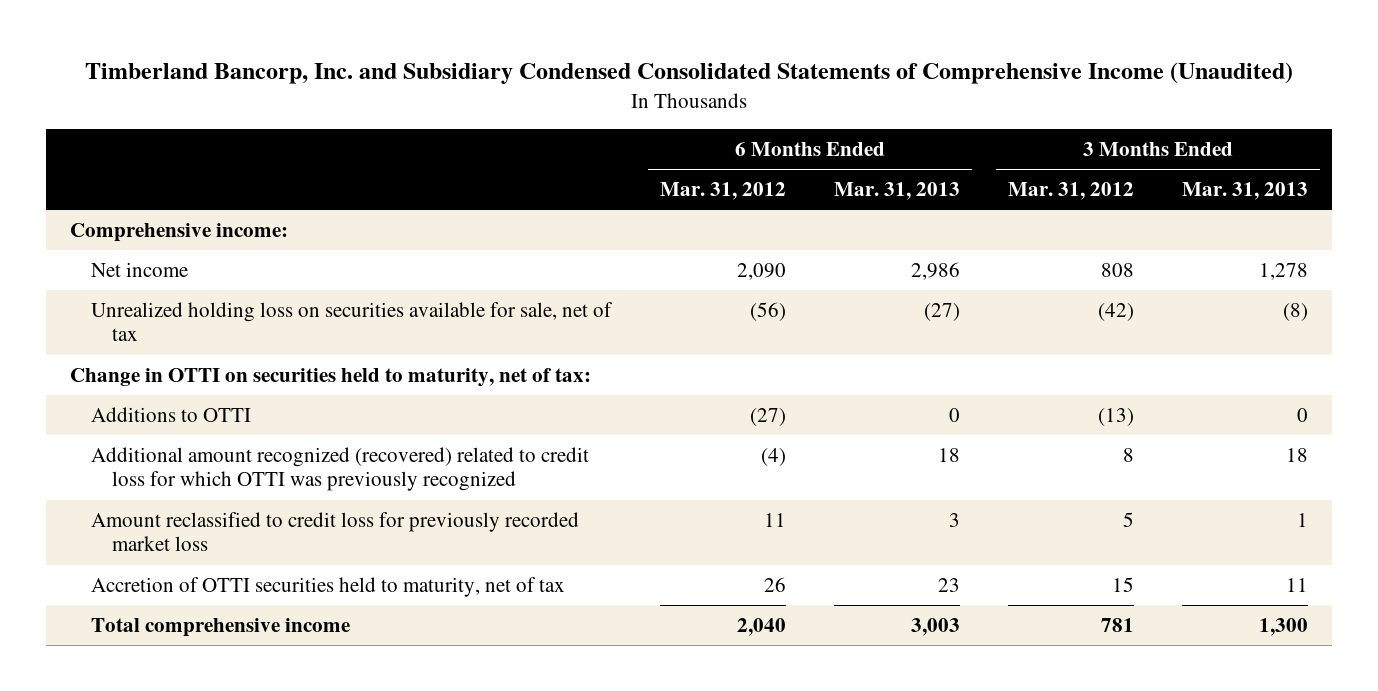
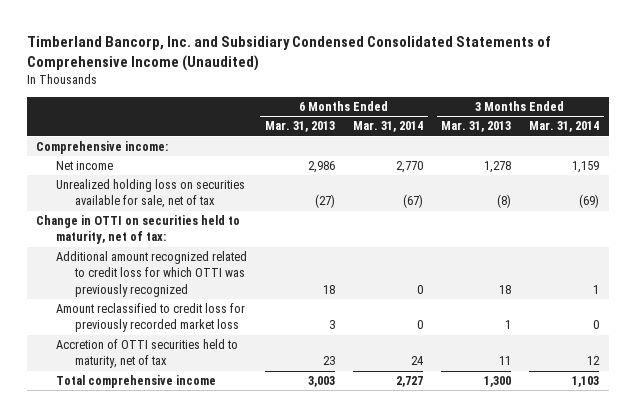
[659,182,786,201] Mar. 31, 2012 -> none
[1007,182,1134,201] Mar. 31, 2012 -> none
none -> [353,121,424,133] Mar. 31, 2014
none -> [529,121,600,133] Mar. 31, 2014
[91,407,252,423] Additions to OTTI -> none
[91,447,590,492] Additional amount recognized (recovered) related to credit loss for which OTTI was previously recognized -> [55,251,247,297] Additional amount recognized related to credit loss for which OTTI was previously recognized

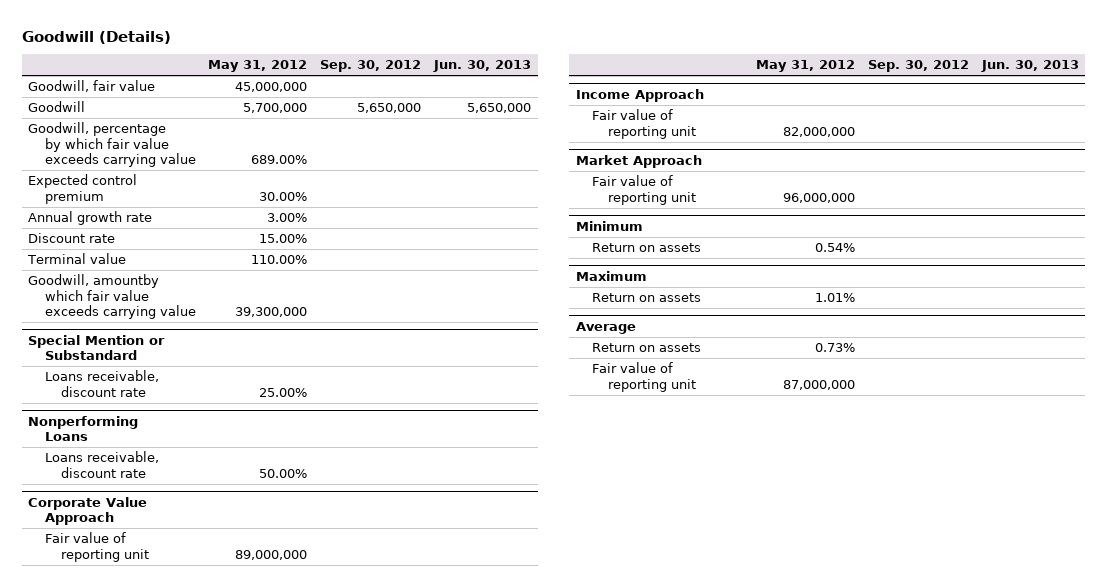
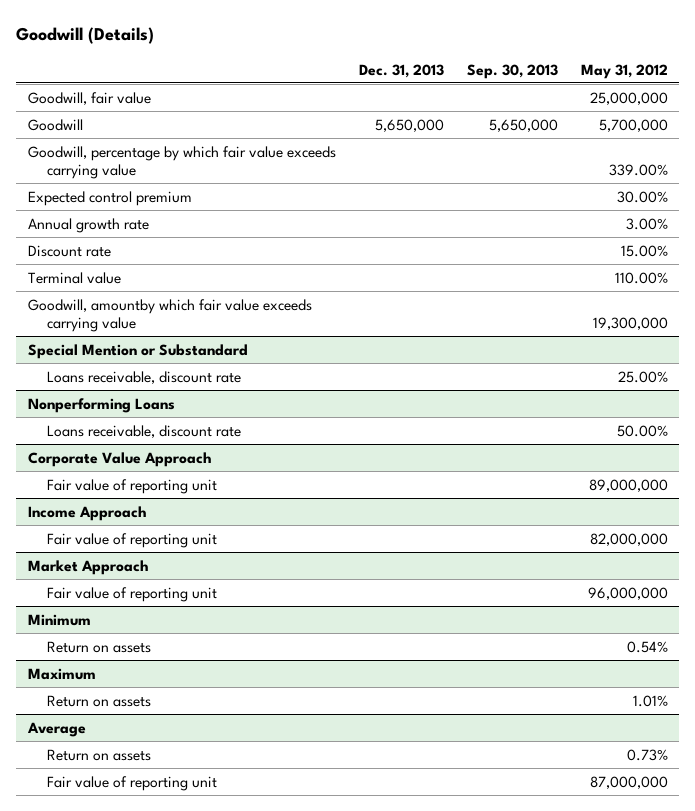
[320,60,422,73] Sep. 30, 2012 -> none
[433,60,532,73] Jun. 30, 2013 -> none
none -> [358,63,444,78] Dec. 31, 2013
none -> [466,63,558,79] Sep. 30, 2013
[235,82,308,93] 45,000,000 -> [589,91,668,105] 25,000,000
[251,155,308,165] 689.00% -> [608,164,668,177] 339.00%
[235,307,308,318] 39,300,000 -> [592,317,668,331] 19,300,000

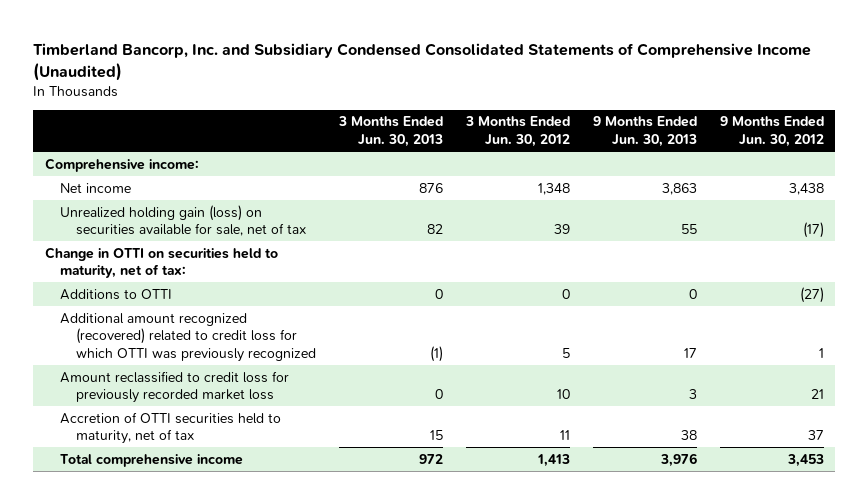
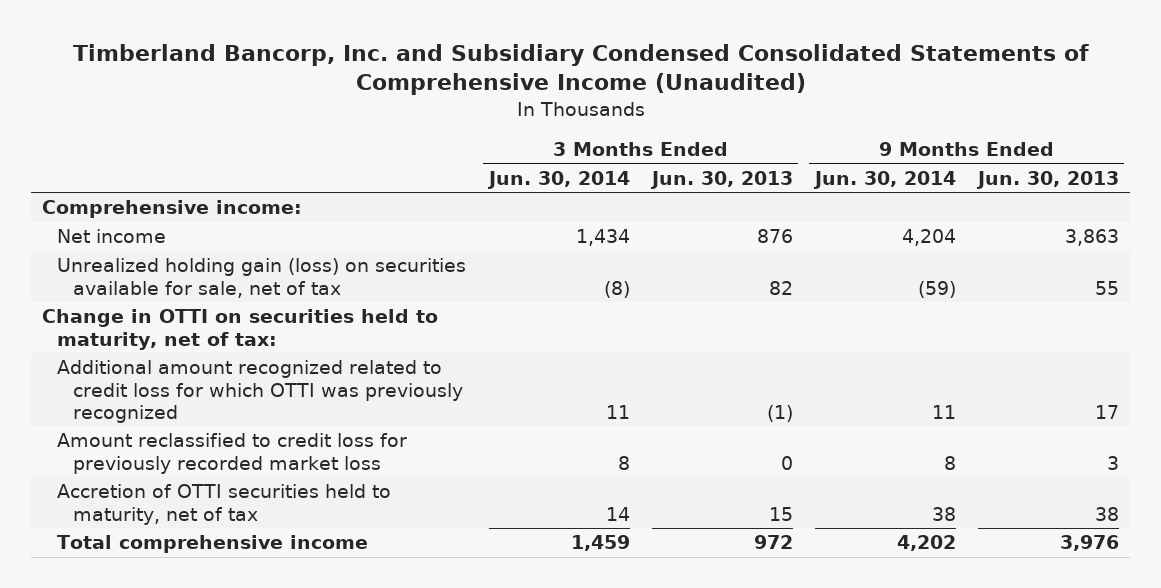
[464,116,570,147] 3 Months Ended Jun. 30, 2012 -> none
[719,116,824,147] 9 Months Ended Jun. 30, 2012 -> none
none -> [486,170,630,189] Jun. 30, 2014
none -> [812,170,956,189] Jun. 30, 2014
[60,288,173,300] Additions to OTTI -> none
[60,312,317,363] Additional amount recognized (recovered) related to credit loss for which OTTI was previously recognized -> [57,360,463,423] Additional amount recognized related to credit loss for which OTTI was previously recognized

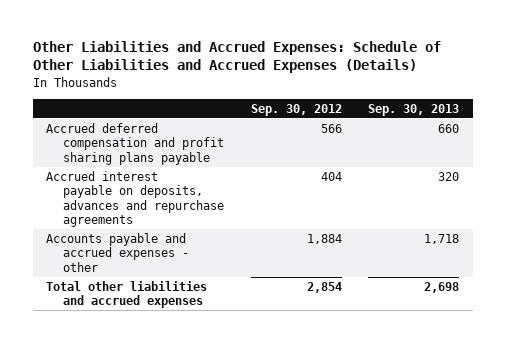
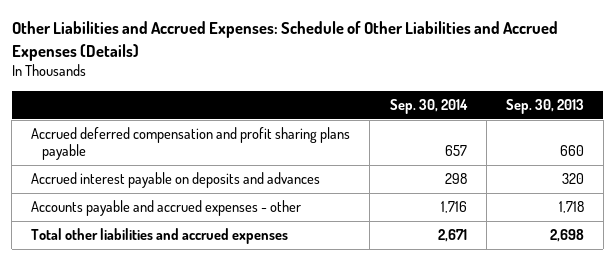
[250,103,342,116] Sep. 30, 2012 -> none
none -> [389,99,468,115] Sep. 30, 2014
[46,170,225,228] Accrued interest payable on deposits, advances and repurchase agreements -> [31,172,321,189] Accrued interest payable on deposits and advances

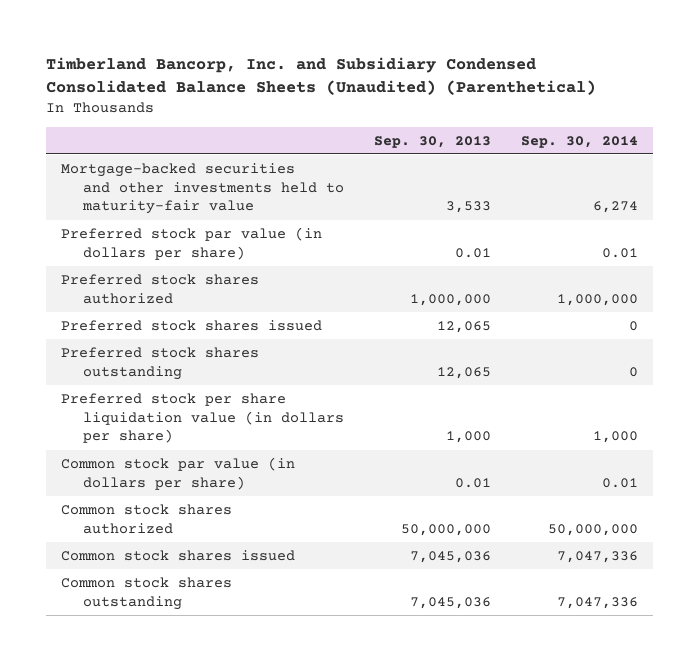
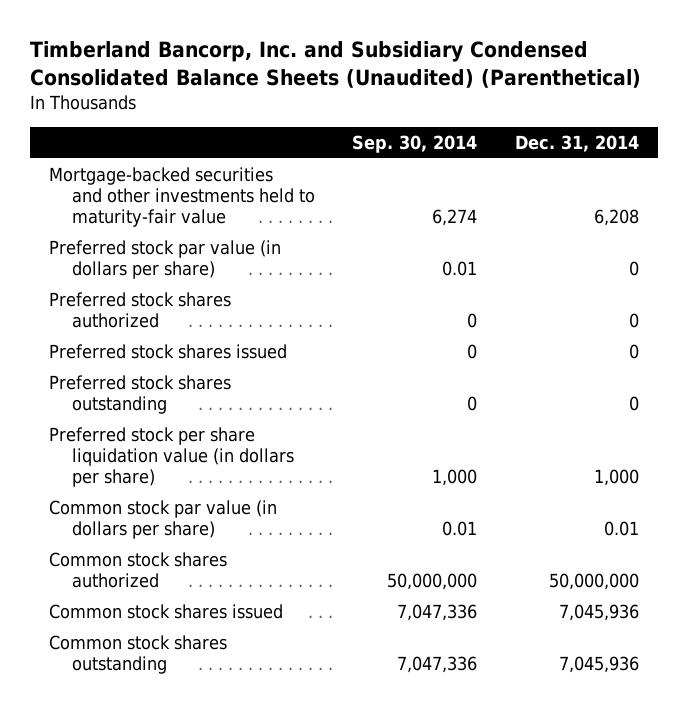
[373,135,491,148] Sep. 30, 2013 -> none
none -> [514,134,639,152] Dec. 31, 2014
[556,293,638,306] 1,000,000 -> [467,312,478,328] 0

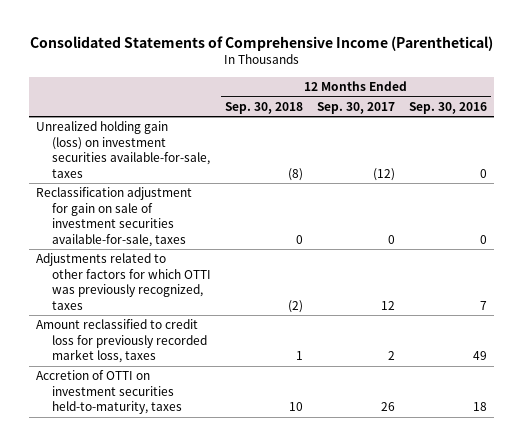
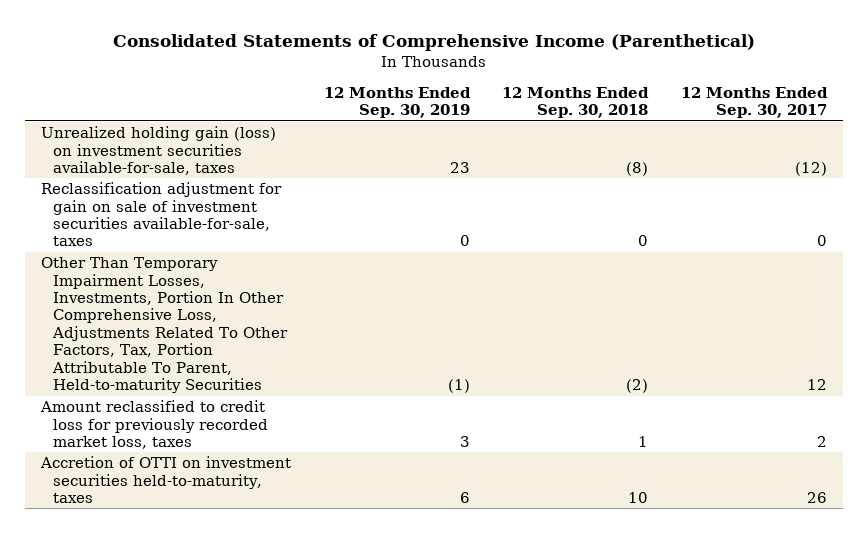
[409,101,488,114] Sep. 30, 2016 -> none
none -> [323,86,471,119] 12 Months Ended Sep. 30, 2019
[35,253,211,310] Adjustments related to other factors for which OTTI was previously recognized, taxes -> [41,257,288,394] Other Than Temporary Impairment Losses, Investments, Portion In Other Comprehensive Loss, Adjustments Related To Other Factors, Tax, Portion Attributable To Parent, Held-to-maturity Securities

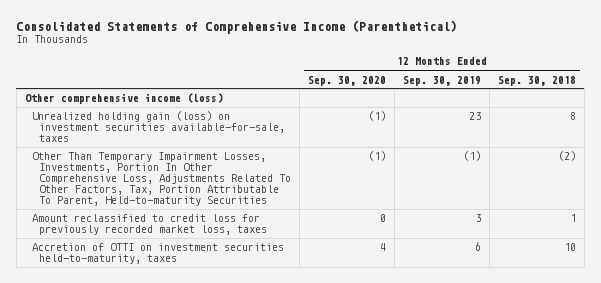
[680,86,828,119] 12 Months Ended Sep. 30, 2017 -> none
none -> [308,75,387,86] Sep. 30, 2020
[41,182,283,247] Reclassification adjustment for gain on sale of investment securities available-for-sale, taxes -> none
none -> [24,93,223,105] Other comprehensive income (loss)
[626,161,649,176] (8) -> [569,112,576,121] 8

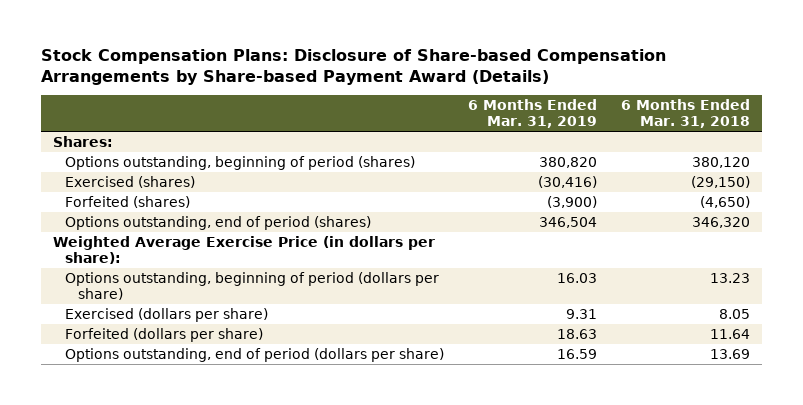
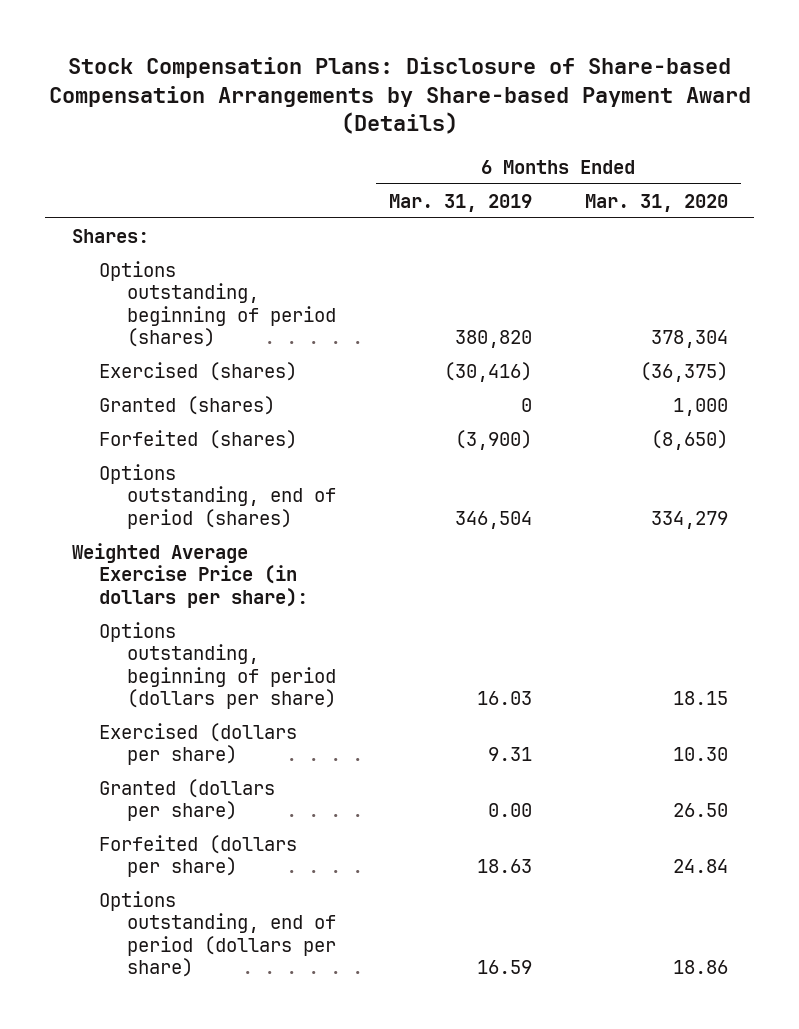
[621,99,751,129] 6 Months Ended Mar. 31, 2018 -> none
none -> [584,193,728,212] Mar. 31, 2020
none -> [99,395,276,415] Granted (shares)
none -> [99,778,276,822] Granted (dollars per share)

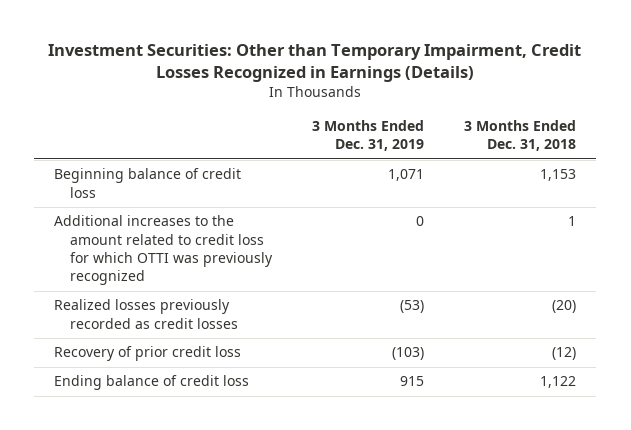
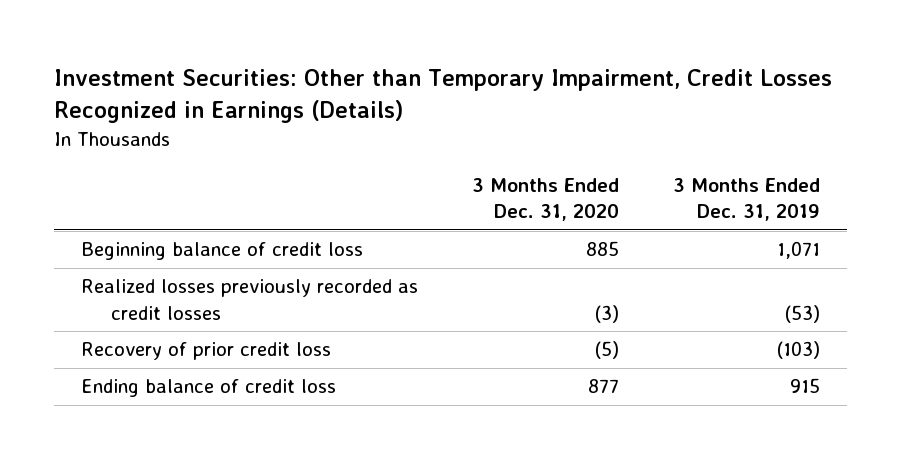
[464,120,577,152] 3 Months Ended Dec. 31, 2018 -> none
none -> [472,177,620,222] 3 Months Ended Dec. 31, 2020
[54,215,274,286] Additional increases to the amount related to credit loss for which OTTI was previously recognized -> none

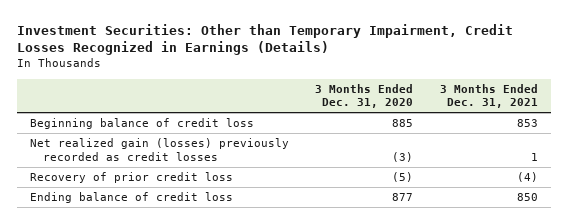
[673,177,821,222] 3 Months Ended Dec. 31, 2019 -> none
none -> [439,83,538,109] 3 Months Ended Dec. 31, 2021
[81,279,419,320] Realized losses previously recorded as credit losses -> [30,138,290,161] Net realized gain (losses) previously recorded as credit losses

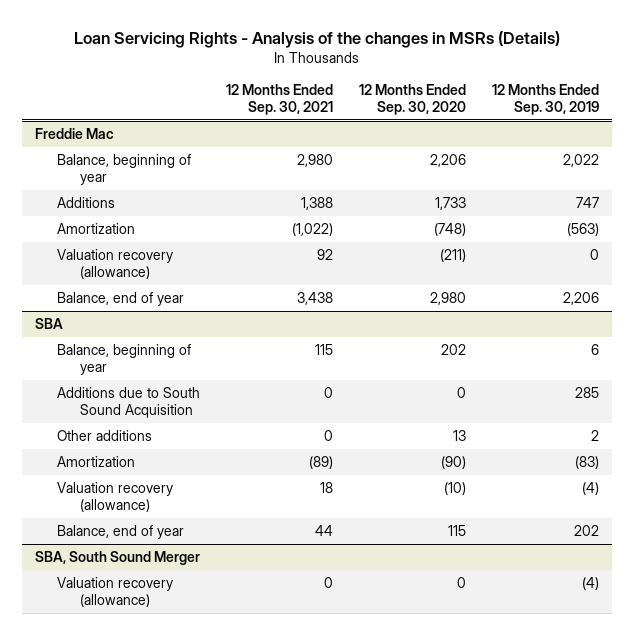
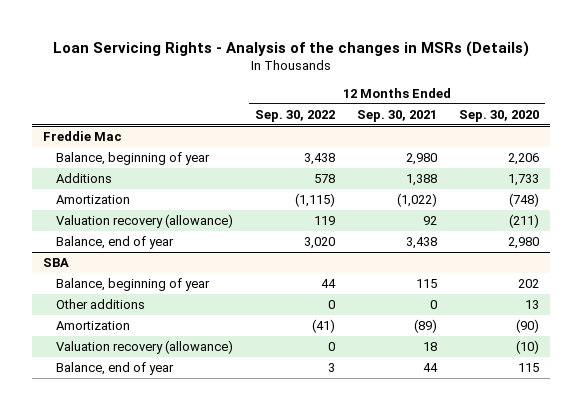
[491,84,599,115] 12 Months Ended Sep. 30, 2019 -> none
none -> [254,109,335,122] Sep. 30, 2022
[57,387,201,418] Additions due to South Sound Acquisition -> none
[34,551,200,566] SBA, South Sound Merger -> none
[57,577,174,607] Valuation recovery (allowance) -> none

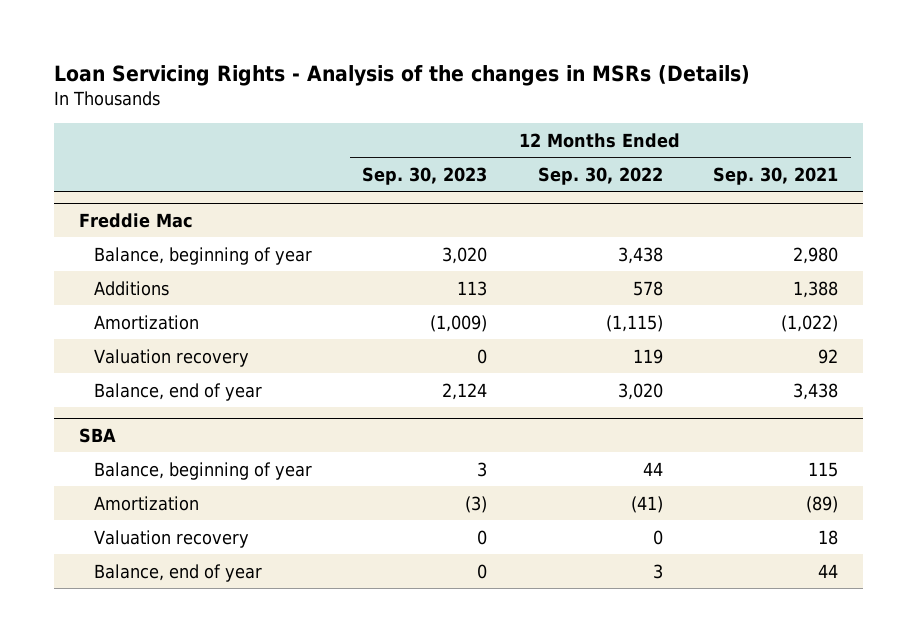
[459,109,540,122] Sep. 30, 2020 -> none
none -> [362,166,488,185] Sep. 30, 2023
[55,213,233,228] Valuation recovery (allowance) -> [94,348,250,367] Valuation recovery
[55,298,145,309] Other additions -> none
[55,339,233,354] Valuation recovery (allowance) -> [94,529,250,548] Valuation recovery

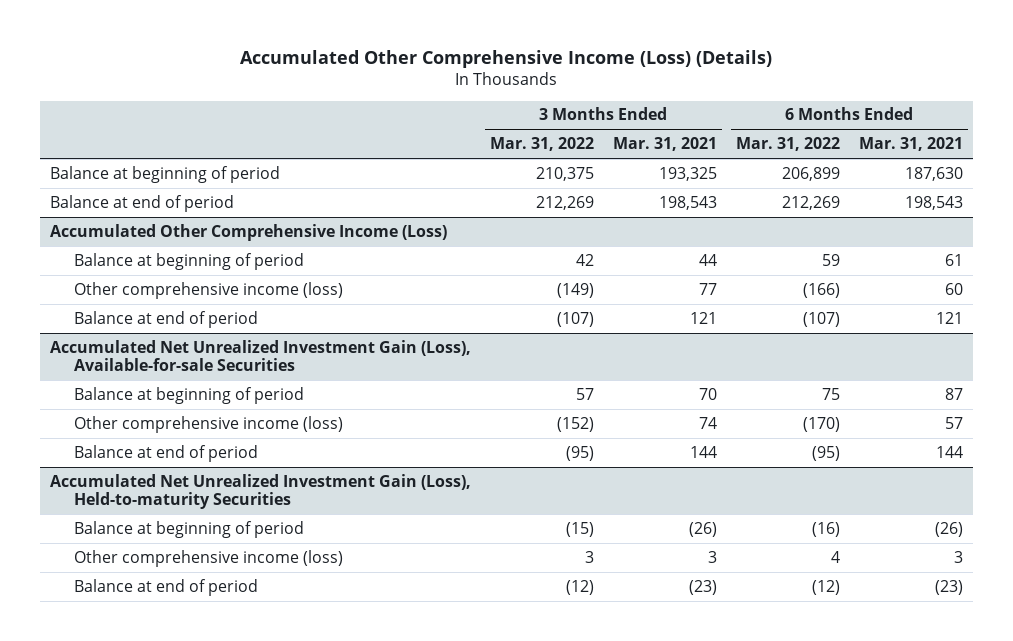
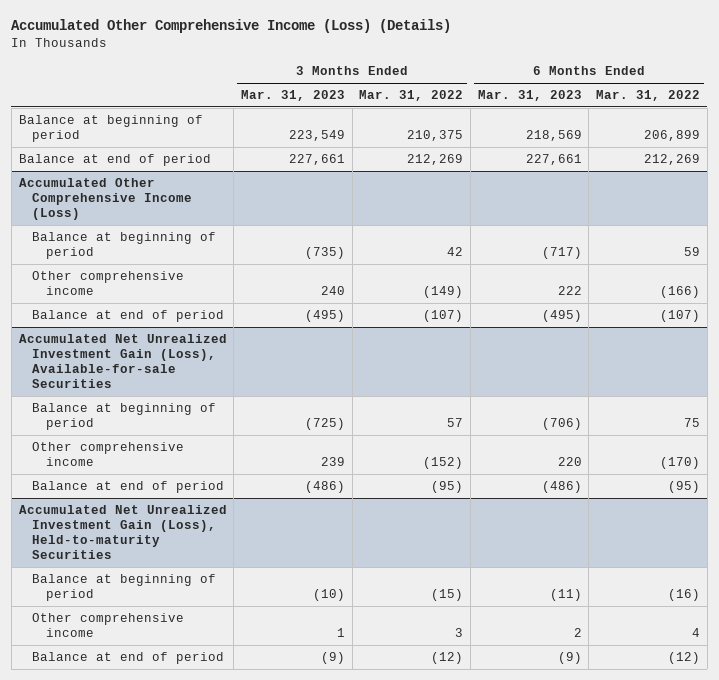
[612,137,717,152] Mar. 31, 2021 -> none
[858,137,963,152] Mar. 31, 2021 -> none
none -> [240,90,345,102] Mar. 31, 2023
none -> [477,90,582,102] Mar. 31, 2023
[73,281,343,299] Other comprehensive income (loss) -> [32,270,185,295] Other comprehensive income
[73,415,343,433] Other comprehensive income (loss) -> [32,441,185,466] Other comprehensive income
[73,549,343,567] Other comprehensive income (loss) -> [32,612,185,637] Other comprehensive income

